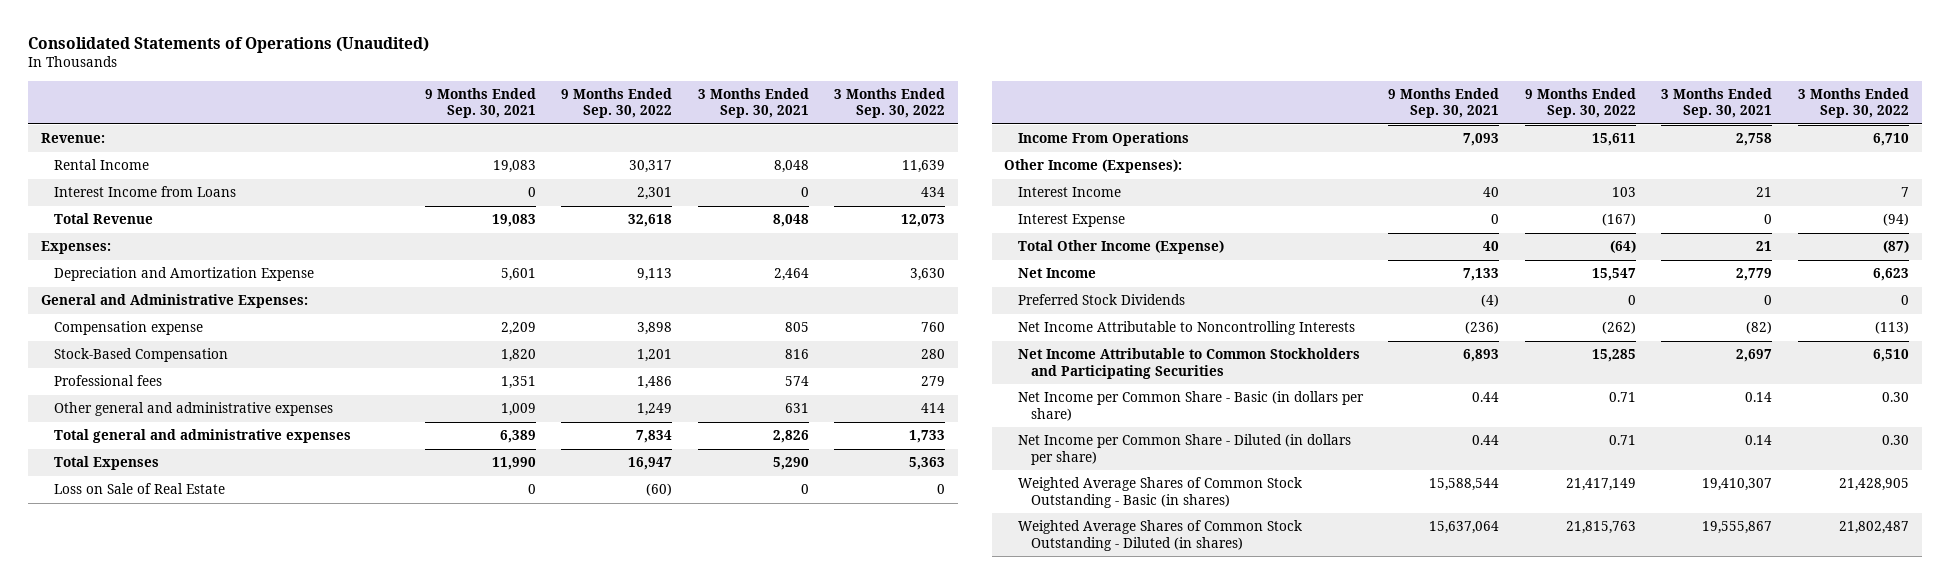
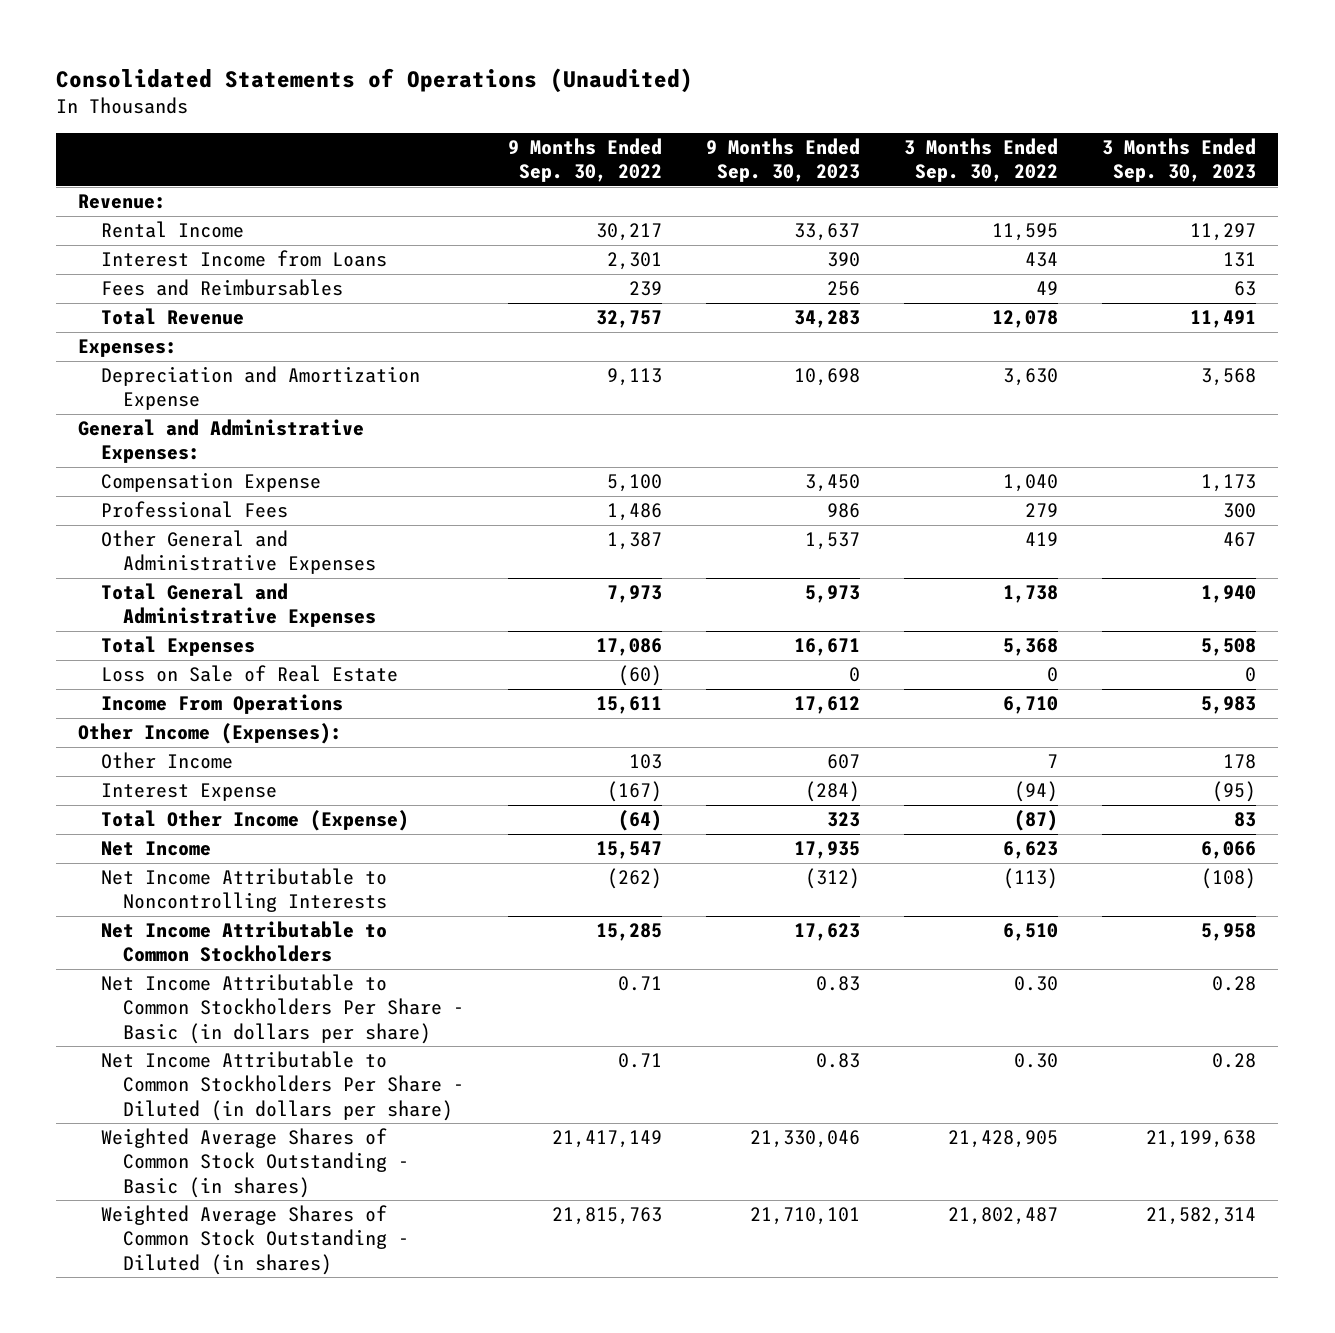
[424,87,536,119] 9 Months Ended Sep. 30, 2021 -> none
[697,87,809,119] 3 Months Ended Sep. 30, 2021 -> none
none -> [706,138,861,183] 9 Months Ended Sep. 30, 2023
none -> [1102,138,1257,183] 3 Months Ended Sep. 30, 2023
[629,160,673,174] 30,317 -> [596,223,663,242] 30,217
[902,160,946,174] 11,639 -> [992,223,1059,242] 11,595
none -> [100,279,343,297] Fees and Reimbursables
[628,214,673,228] 32,618 -> [596,310,663,329] 32,757
[901,214,946,228] 12,073 -> [992,310,1059,329] 12,078
[54,348,229,363] Stock-Based Compensation -> none
[54,321,204,336] Compensation expense -> [100,472,321,493] Compensation Expense
[637,322,673,336] 3,898 -> [607,474,663,493] 5,100
[921,322,946,333] 760 -> [1003,474,1059,493] 1,040
[54,375,163,387] Professional fees -> [100,501,288,519] Professional Fees
[54,402,334,417] Other general and administrative expenses -> [100,530,377,575] Other General and Administrative Expenses
[637,403,673,417] 1,249 -> [607,532,663,551] 1,387
[921,403,946,414] 414 -> [1025,532,1059,547] 419
[54,429,352,444] Total general and administrative expenses -> [100,583,377,628] Total General and Administrative Expenses
[636,430,673,444] 7,834 -> [607,585,663,604] 7,973
[909,430,946,444] 1,733 -> [1003,585,1059,604] 1,738
[628,457,673,471] 16,947 -> [596,638,663,657] 17,086
[909,457,946,471] 5,363 -> [1003,638,1059,657] 5,368
[1017,187,1121,198] Interest Income -> [100,752,233,770] Other Income
[1017,294,1185,306] Preferred Stock Dividends -> none
[1017,348,1360,379] Net Income Attributable to Common Stockholders and Participating Securities -> [100,921,387,963] Net Income Attributable to Common Stockholders
[1017,391,1364,421] Net Income per Common Share - Basic (in dollars per share) -> [100,974,465,1044] Net Income Attributable to Common Stockholders Per Share - Basic (in dollars per share)
[1017,434,1351,465] Net Income per Common Share - Diluted (in dollars per share) -> [100,1051,465,1121] Net Income Attributable to Common Stockholders Per Share - Diluted (in dollars per share)

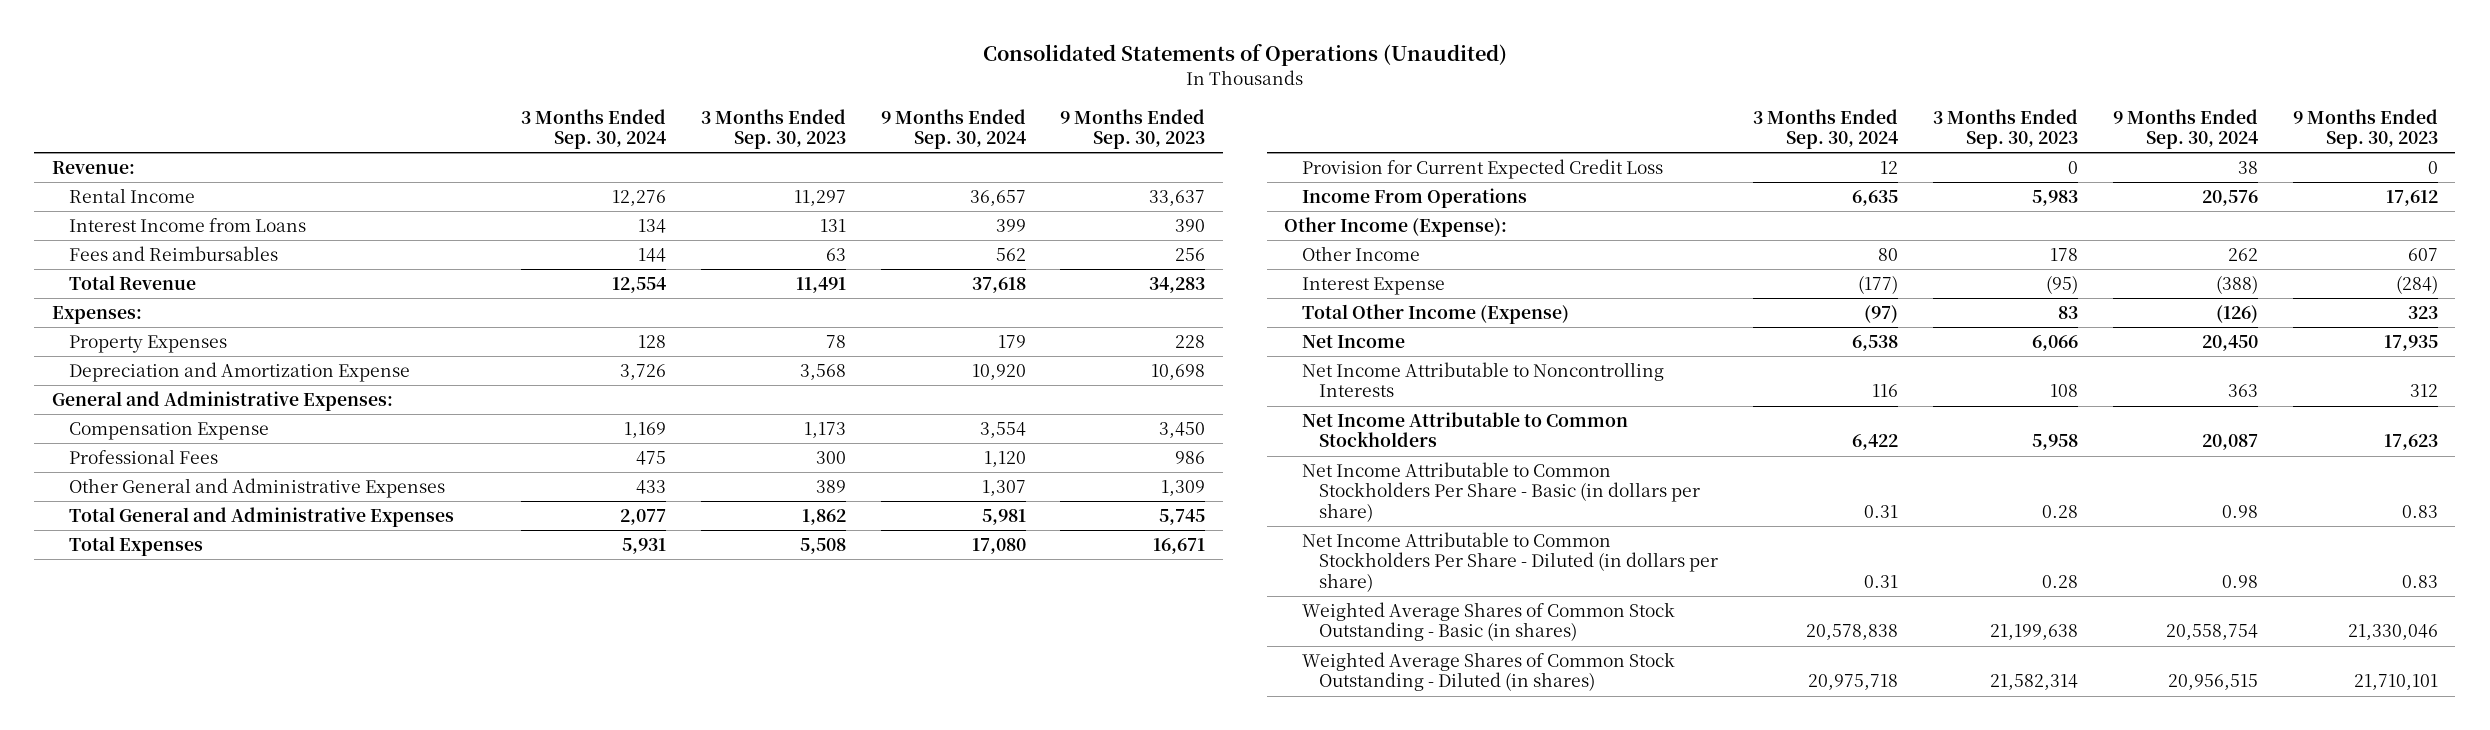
[508,138,663,183] 9 Months Ended Sep. 30, 2022 -> none
[904,138,1059,183] 3 Months Ended Sep. 30, 2022 -> none
none -> [520,108,666,149] 3 Months Ended Sep. 30, 2024
none -> [880,108,1026,149] 9 Months Ended Sep. 30, 2024
none -> [69,335,228,354] Property Expenses
[805,532,861,551] 1,537 -> [1161,480,1206,497] 1,309
[1223,532,1257,548] 467 -> [815,480,846,494] 389
[805,585,861,604] 5,973 -> [1159,509,1206,526] 5,745
[1201,585,1257,604] 1,940 -> [801,509,846,526] 1,862
[100,665,398,683] Loss on Sale of Real Estate -> none
none -> [1301,159,1663,180] Provision for Current Expected Credit Loss
[78,723,343,745] Other Income (Expenses): -> [1284,217,1508,238] Other Income (Expense):
[805,868,861,890] (312) -> [2409,384,2438,398] 312
[1201,868,1257,890] (108) -> [2049,384,2078,398] 108

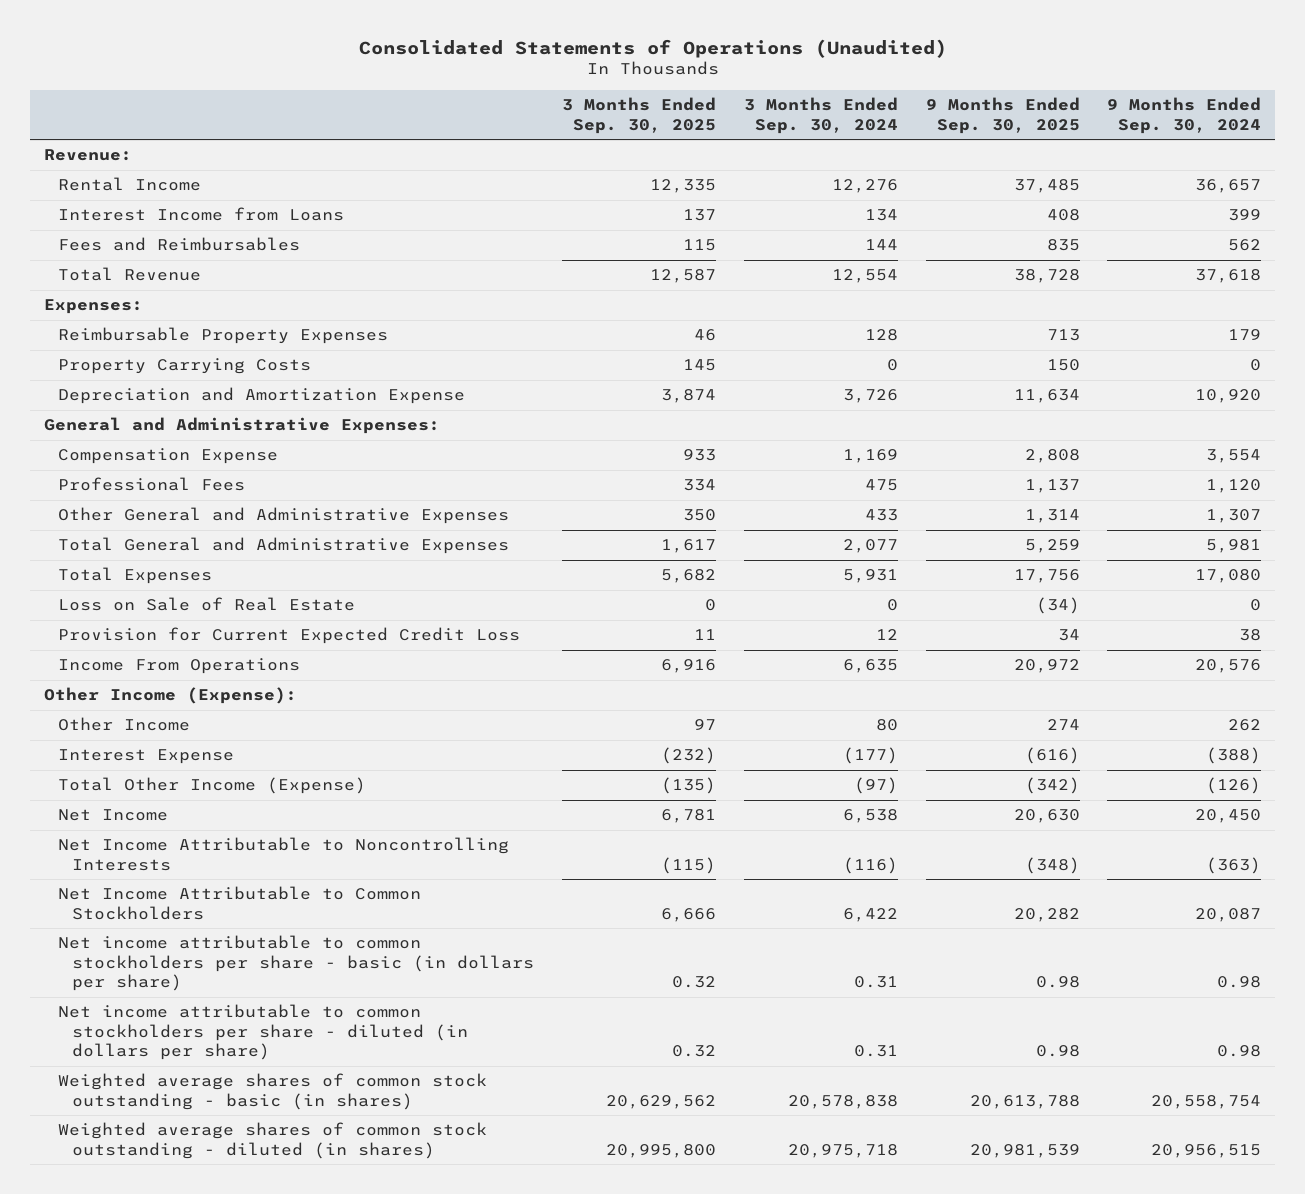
[700,108,846,149] 3 Months Ended Sep. 30, 2023 -> none
[1060,108,1206,149] 9 Months Ended Sep. 30, 2023 -> none
none -> [561,97,716,134] 3 Months Ended Sep. 30, 2025
none -> [925,97,1080,134] 9 Months Ended Sep. 30, 2025
[69,335,228,354] Property Expenses -> [57,327,388,345] Reimbursable Property Expenses
none -> [57,358,311,375] Property Carrying Costs
none -> [57,597,355,612] Loss on Sale of Real Estate
[1871,384,1898,398] 116 -> [842,856,898,874] (116)
[2227,384,2258,398] 363 -> [1206,856,1262,874] (363)
[1301,462,1701,522] Net Income Attributable to Common Stockholders Per Share - Basic (in dollars per share) -> [57,935,535,992] Net income attributable to common stockholders per share - basic (in dollars per share)
[1301,532,1719,592] Net Income Attributable to Common Stockholders Per Share - Diluted (in dollars per share) -> [57,1004,469,1061] Net income attributable to common stockholders per share - diluted (in dollars per share)
[1301,602,1675,642] Weighted Average Shares of Common Stock Outstanding - Basic (in shares) -> [57,1073,487,1110] Weighted average shares of common stock outstanding - basic (in shares)
[1301,652,1675,692] Weighted Average Shares of Common Stock Outstanding - Diluted (in shares) -> [57,1122,487,1159] Weighted average shares of common stock outstanding - diluted (in shares)

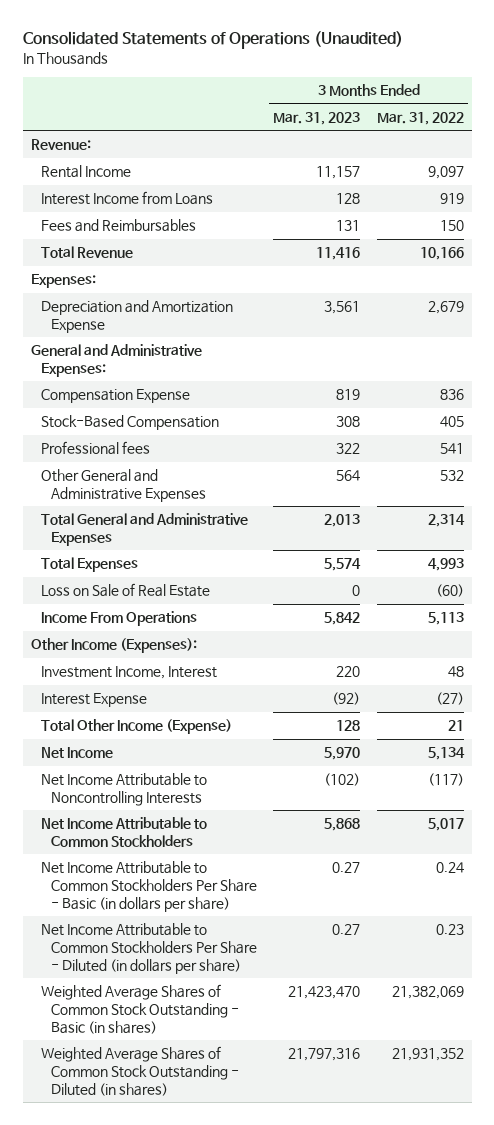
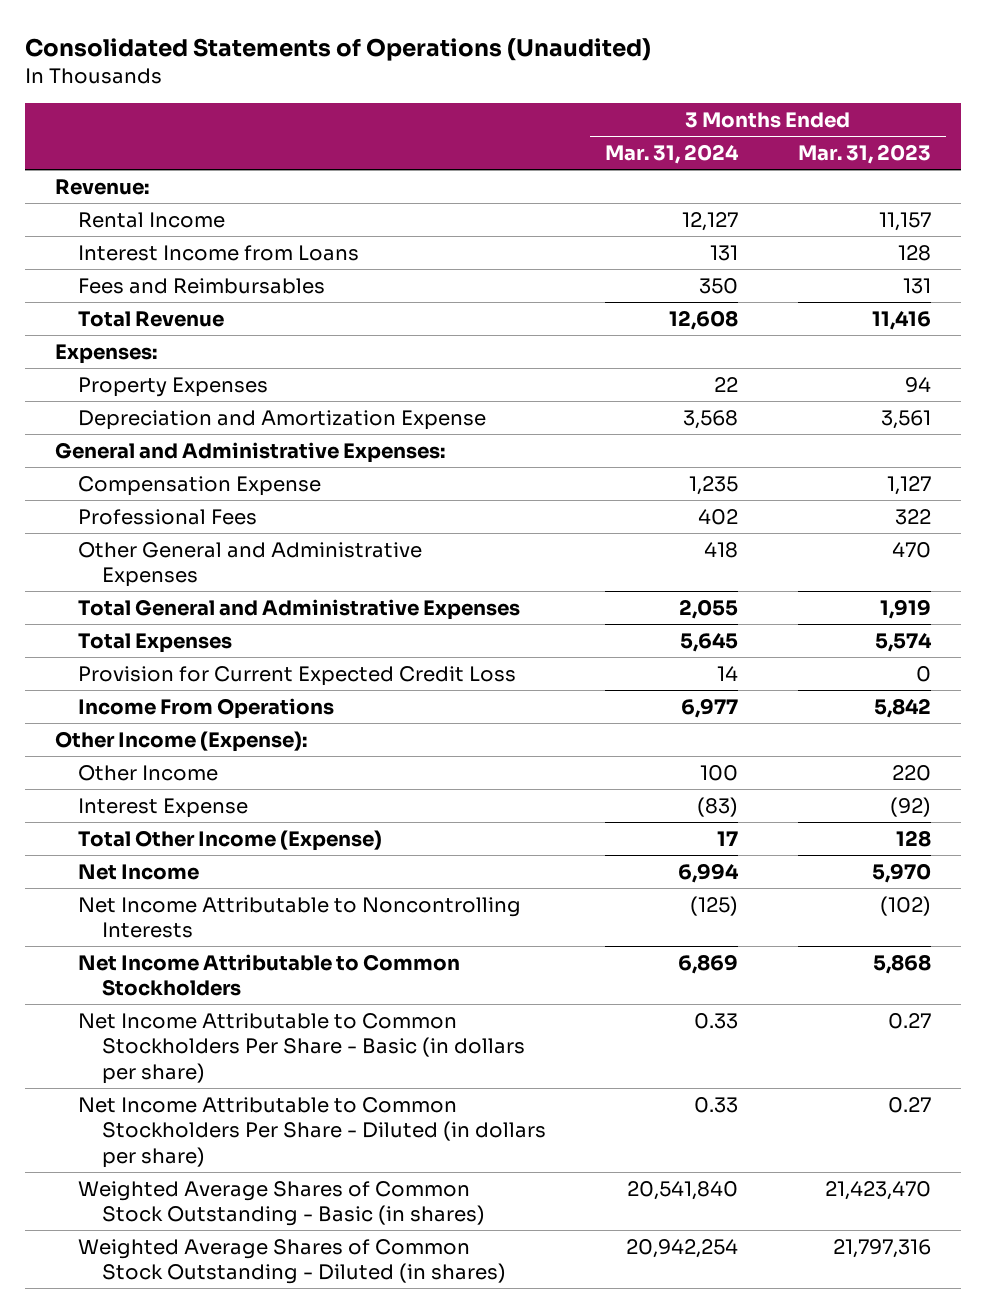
[376,111,464,125] Mar. 31, 2022 -> none
none -> [605,144,740,165] Mar. 31, 2024
none -> [78,376,269,397] Property Expenses
[40,415,219,431] Stock-Based Compensation -> none
[336,389,361,401] 819 -> [886,475,931,495] 1,127
[40,441,150,456] Professional fees -> [78,508,258,525] Professional Fees
[336,470,361,482] 564 -> [891,541,931,558] 470
[324,514,361,528] 2,013 -> [879,598,931,619] 1,919
[40,583,210,598] Loss on Sale of Real Estate -> none
none -> [78,665,517,686] Provision for Current Expected Credit Loss
[40,666,217,680] Investment Income, Interest -> none
[30,638,197,654] Other Income (Expenses): -> [55,730,308,752] Other Income (Expense):
none -> [78,764,219,781] Other Income

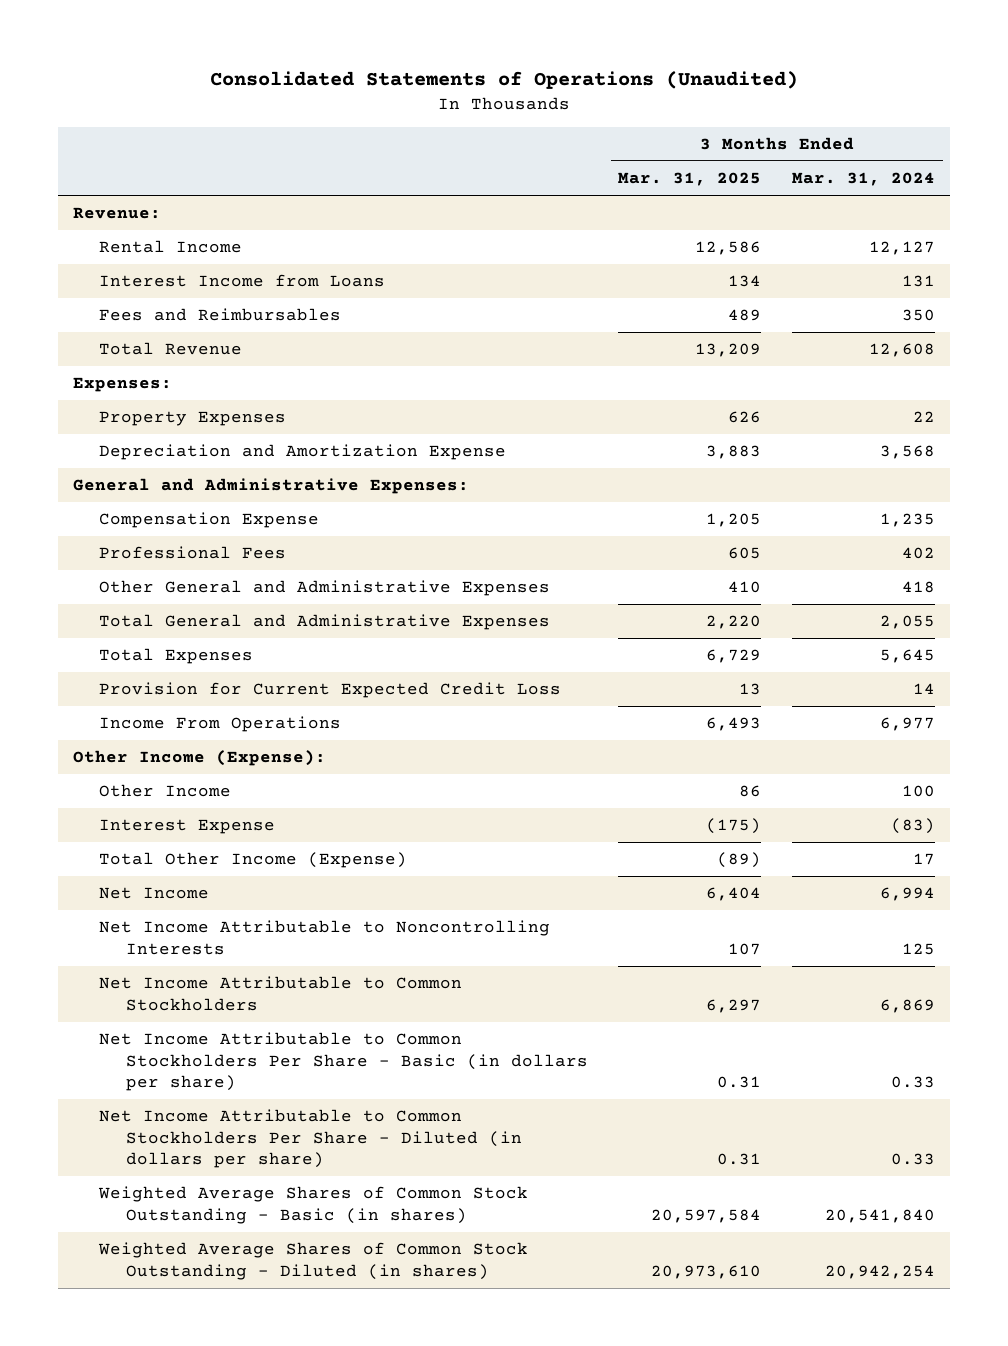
[797,144,931,165] Mar. 31, 2023 -> none
none -> [618,172,762,187] Mar. 31, 2025
[690,895,739,916] (125) -> [901,942,935,955] 125

